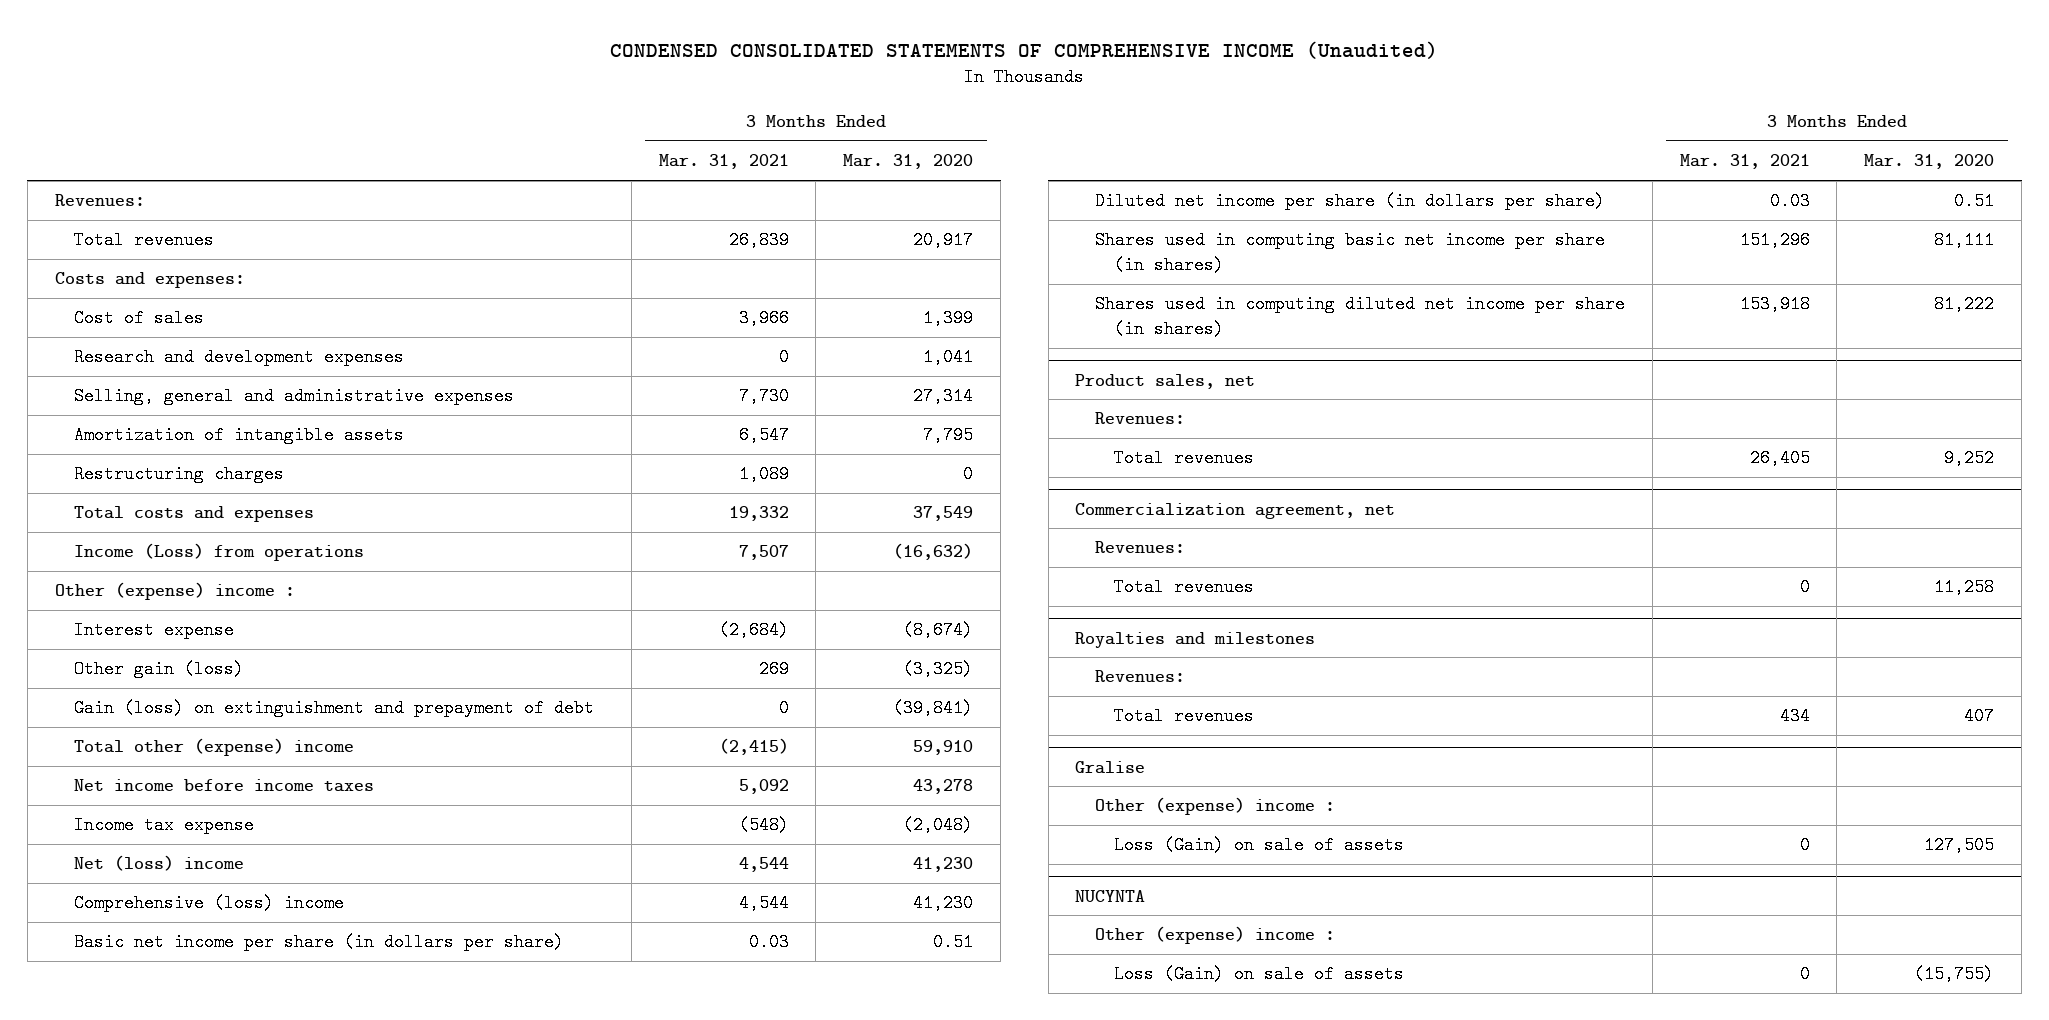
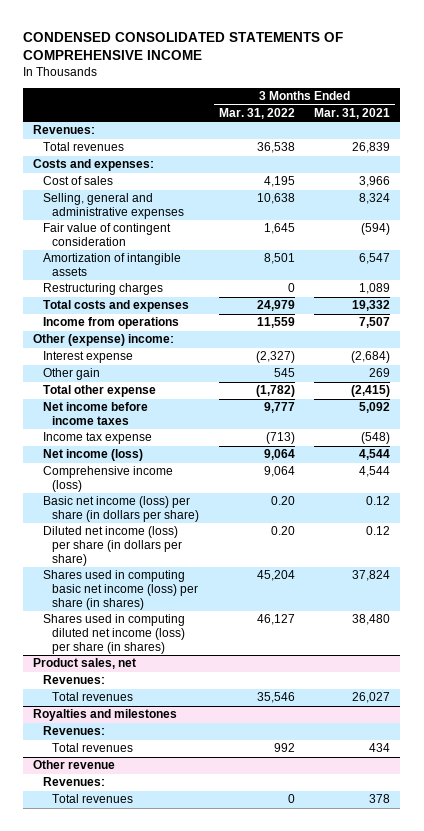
[610,40,1439,59] CONDENSED CONSOLIDATED STATEMENTS OF COMPREHENSIVE INCOME (Unaudited) -> [23,31,344,61] CONDENSED CONSOLIDATED STATEMENTS OF COMPREHENSIVE INCOME
[843,154,974,170] Mar. 31, 2020 -> none
none -> [218,107,295,119] Mar. 31, 2022
[73,348,404,367] Research and development expenses -> none
[738,387,789,406] 7,730 -> [359,193,391,205] 8,324
none -> [42,223,171,247] Fair value of contingent consideration
[73,543,364,562] Income (Loss) from operations -> [42,317,179,330] Income from operations
[54,582,295,601] Other (expense) income : -> [33,334,175,347] Other (expense) income:
[73,699,594,718] Gain (loss) on extinguishment and prepayment of debt -> none
[73,660,244,679] Other gain (loss) -> [42,368,100,381] Other gain
[73,738,354,757] Total other (expense) income -> [42,385,156,398] Total other expense
[73,855,244,872] Net (loss) income -> [42,449,143,462] Net income (loss)
[73,894,344,913] Comprehensive (loss) income -> [42,466,173,493] Comprehensive income (loss)
[73,933,564,952] Basic net income per share (in dollars per share) -> [42,496,199,523] Basic net income (loss) per share (in dollars per share)
[748,933,789,952] 0.03 -> [366,496,391,506] 0.12
[1094,192,1605,211] Diluted net income per share (in dollars per share) -> [42,526,182,566] Diluted net income (loss) per share (in dollars per share)
[1769,192,1810,211] 0.03 -> [366,526,391,536] 0.12
[1094,231,1605,274] Shares used in computing basic net income per share (in shares) -> [42,570,198,610] Shares used in computing basic net income (loss) per share (in shares)
[1739,231,1810,250] 151,296 -> [352,570,391,582] 37,824
[1094,295,1625,338] Shares used in computing diluted net income per share (in shares) -> [42,614,185,654] Shares used in computing diluted net income (loss) per share (in shares)
[1739,295,1810,314] 153,918 -> [352,614,391,626] 38,480
[1075,502,1396,519] Commercialization agreement, net -> none
[1094,541,1185,554] Revenues: -> none
[1114,578,1255,597] Total revenues -> none
[1749,449,1810,468] 26,405 -> [352,692,391,704] 26,027
[1075,760,1146,774] Gralise -> none
[1094,797,1335,816] Other (expense) income : -> none
[1114,836,1405,855] Loss (Gain) on sale of assets -> none
[1075,889,1146,902] NUCYNTA -> none
[1094,926,1335,945] Other (expense) income : -> none
[1114,965,1405,984] Loss (Gain) on sale of assets -> none
none -> [33,760,116,770] Other revenue
none -> [42,777,105,787] Revenues:
none -> [51,794,133,804] Total revenues

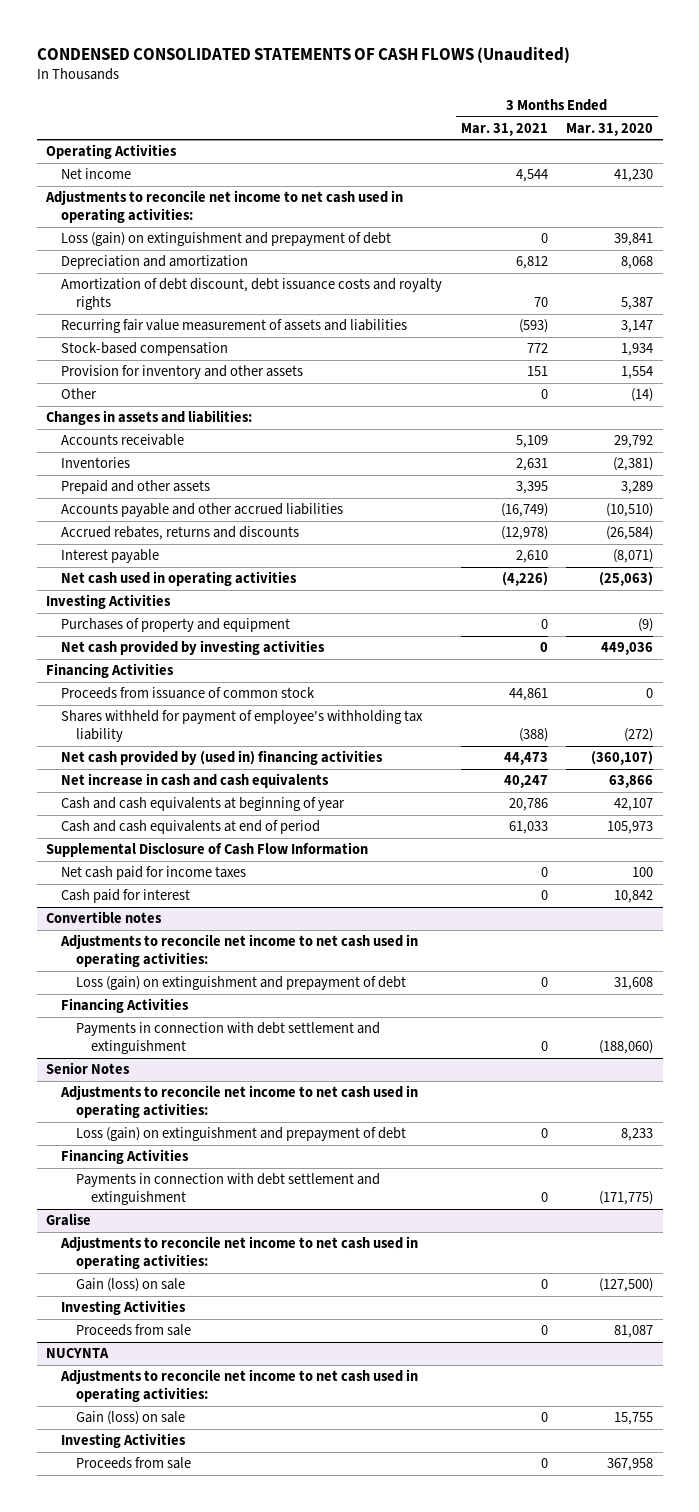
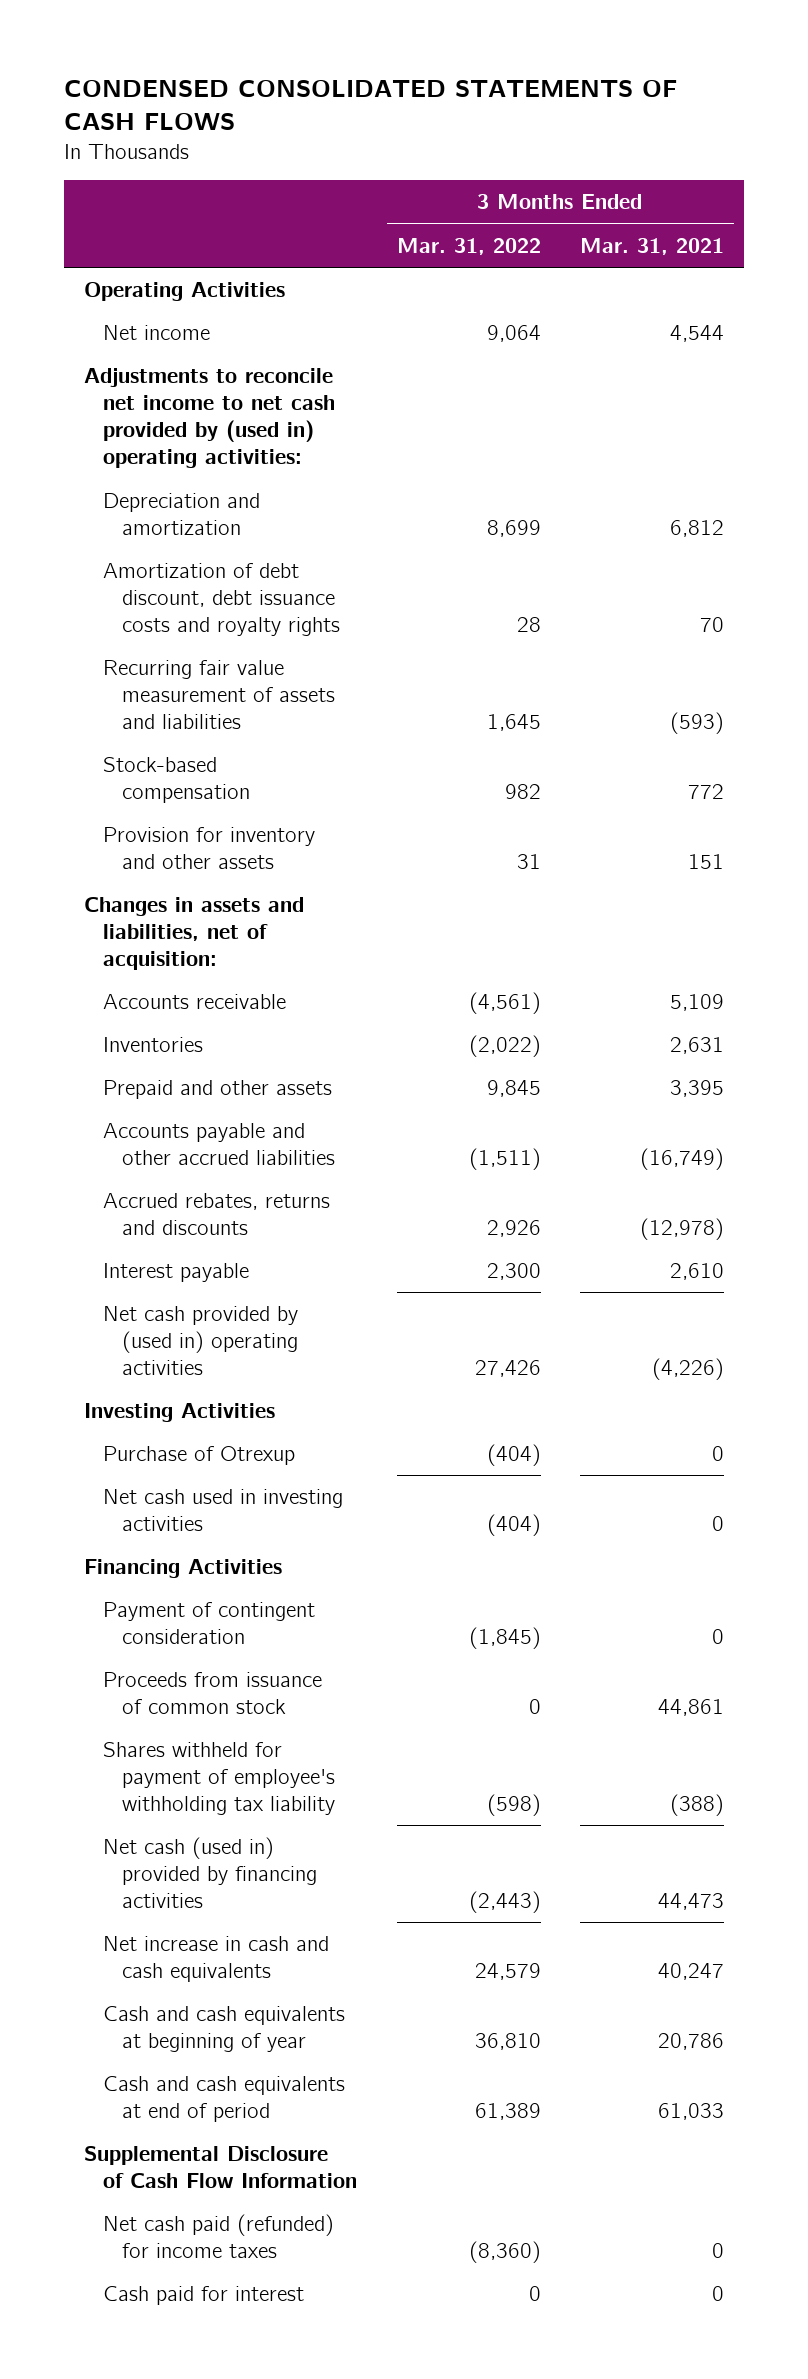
[36,46,570,63] CONDENSED CONSOLIDATED STATEMENTS OF CASH FLOWS (Unaudited) -> [63,80,677,131] CONDENSED CONSOLIDATED STATEMENTS OF CASH FLOWS
[566,122,654,136] Mar. 31, 2020 -> none
none -> [396,237,541,255] Mar. 31, 2022
[60,232,391,247] Loss (gain) on extinguishment and prepayment of debt -> none
[45,190,404,224] Adjustments to reconcile net income to net cash used in operating activities: -> [83,368,336,469] Adjustments to reconcile net income to net cash provided by (used in) operating activities:
[60,388,97,400] Other -> none
[46,410,253,426] Changes in assets and liabilities: -> [83,897,304,971] Changes in assets and liabilities, net of acquisition:
[60,571,297,587] Net cash used in operating activities -> [103,1306,299,1376] Net cash provided by (used in) operating activities
[60,618,290,633] Purchases of property and equipment -> none
none -> [103,1446,296,1466] Purchase of Otrexup
[60,640,325,656] Net cash provided by investing activities -> [103,1489,344,1532] Net cash used in investing activities
none -> [103,1602,316,1645] Payment of contingent consideration
[60,750,383,766] Net cash provided by (used in) financing activities -> [103,1837,318,1909] Net cash (used in) provided by financing activities
[60,866,246,881] Net cash paid for income taxes -> [103,2214,335,2259] Net cash paid (refunded) for income taxes
[46,911,163,925] Convertible notes -> none
[59,934,418,968] Adjustments to reconcile net income to net cash used in operating activities: -> none
[75,976,406,991] Loss (gain) on extinguishment and prepayment of debt -> none
[60,998,189,1014] Financing Activities -> none
[75,1022,380,1055] Payments in connection with debt settlement and extinguishment -> none
[46,1062,131,1075] Senior Notes -> none
[59,1085,418,1119] Adjustments to reconcile net income to net cash used in operating activities: -> none
[75,1127,406,1142] Loss (gain) on extinguishment and prepayment of debt -> none
[60,1149,189,1165] Financing Activities -> none
[75,1173,380,1206] Payments in connection with debt settlement and extinguishment -> none
[46,1213,92,1227] Gralise -> none
[59,1236,418,1270] Adjustments to reconcile net income to net cash used in operating activities: -> none
[75,1278,185,1293] Gain (loss) on sale -> none
[60,1300,186,1316] Investing Activities -> none
[75,1324,191,1337] Proceeds from sale -> none
[46,1348,110,1359] NUCYNTA -> none
[59,1369,418,1403] Adjustments to reconcile net income to net cash used in operating activities: -> none
[75,1411,185,1426] Gain (loss) on sale -> none
[60,1433,186,1449] Investing Activities -> none
[75,1457,191,1470] Proceeds from sale -> none

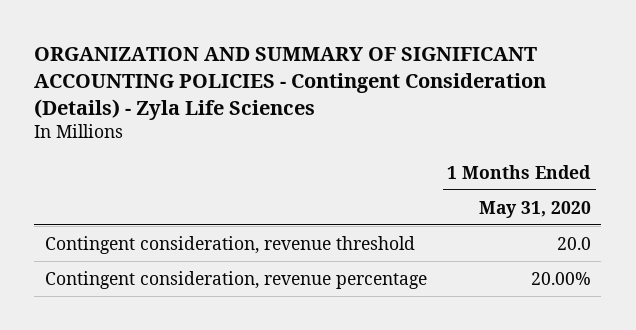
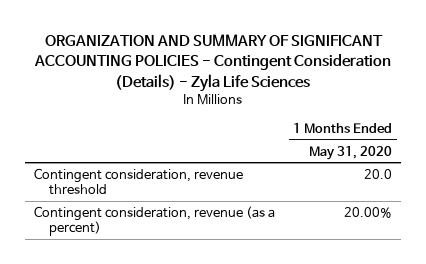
[44,270,427,289] Contingent consideration, revenue percentage -> [34,205,276,237] Contingent consideration, revenue (as a percent)

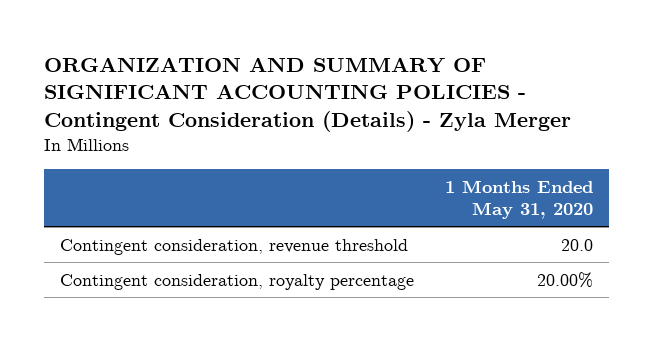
[34,33,392,92] ORGANIZATION AND SUMMARY OF SIGNIFICANT ACCOUNTING POLICIES - Contingent Consideration (Details) - Zyla Life Sciences -> [44,56,572,133] ORGANIZATION AND SUMMARY OF SIGNIFICANT ACCOUNTING POLICIES - Contingent Consideration (Details) - Zyla Merger
[34,205,276,237] Contingent consideration, revenue (as a percent) -> [59,273,414,290] Contingent consideration, royalty percentage

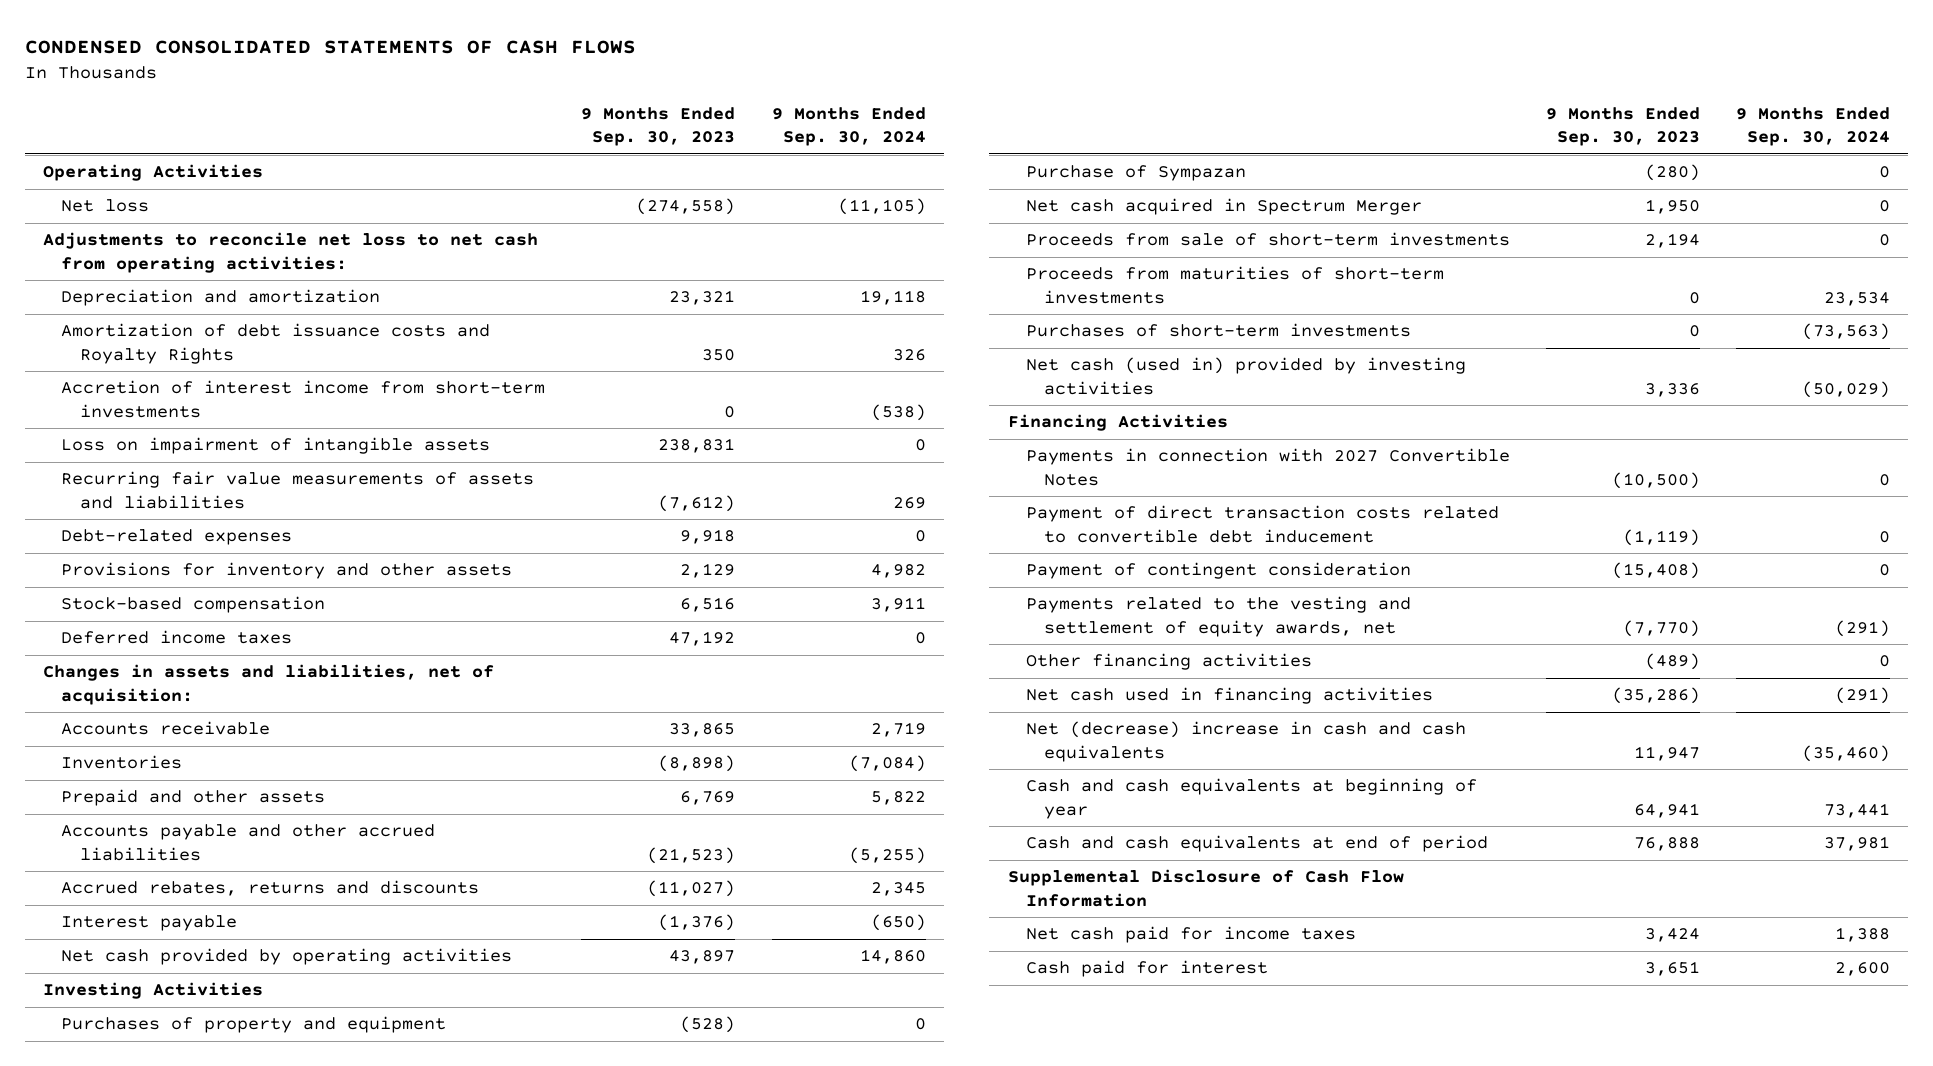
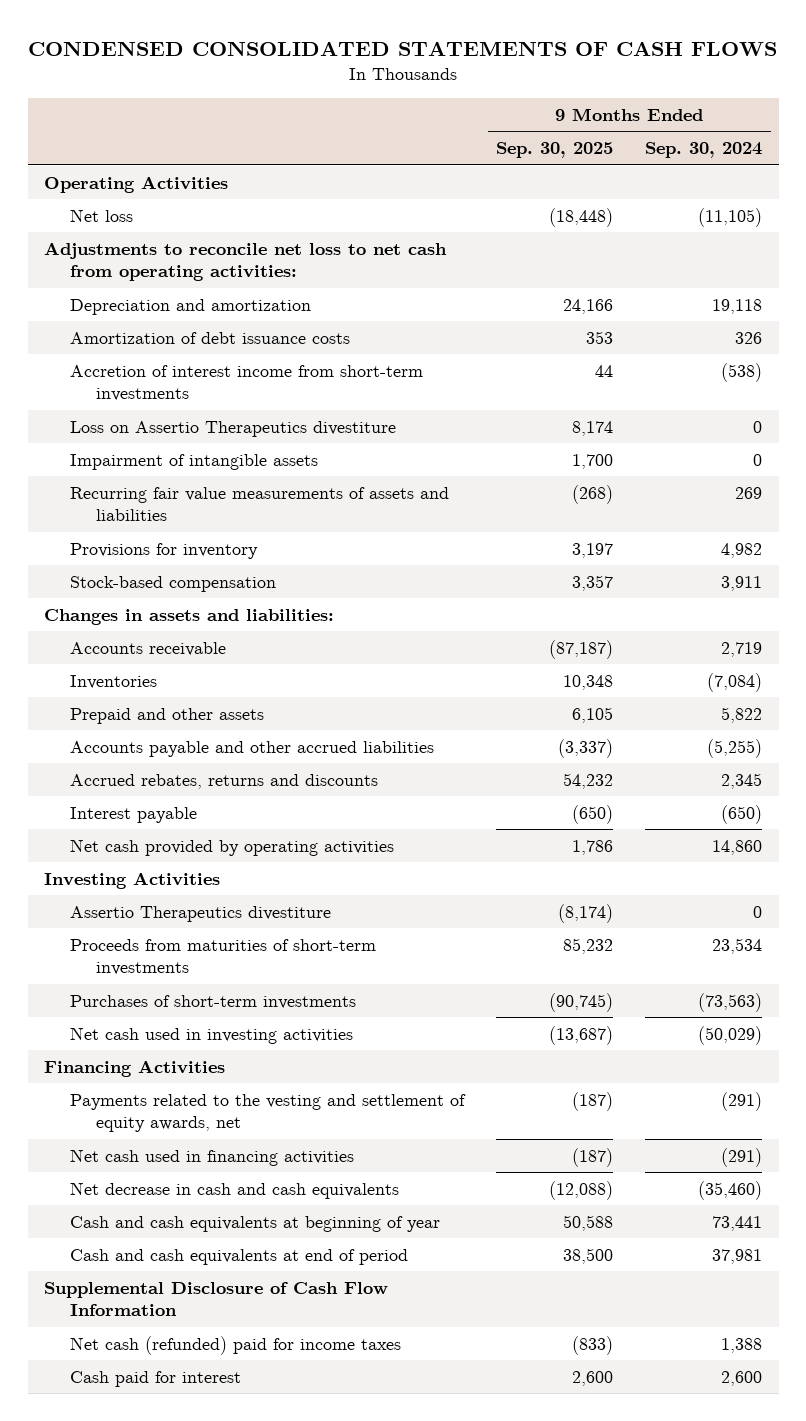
[581,106,736,147] 9 Months Ended Sep. 30, 2023 -> none
none -> [496,142,614,159] Sep. 30, 2025
[61,323,491,364] Amortization of debt issuance costs and Royalty Rights -> [70,331,351,344] Amortization of debt issuance costs
none -> [70,420,397,437] Loss on Assertio Therapeutics divestiture
[61,437,491,455] Loss on impairment of intangible assets -> [70,453,319,470] Impairment of intangible assets
[61,529,293,546] Debt-related expenses -> none
[61,562,513,580] Provisions for inventory and other assets -> [70,542,259,559] Provisions for inventory
[61,630,293,645] Deferred income taxes -> none
[43,664,495,705] Changes in assets and liabilities, net of acquisition: -> [43,608,334,625] Changes in assets and liabilities:
[61,1016,447,1034] Purchases of property and equipment -> none
[1025,165,1246,182] Purchase of Sympazan -> none
[1025,198,1422,216] Net cash acquired in Spectrum Merger -> none
[1025,232,1510,247] Proceeds from sale of short-term investments -> none
none -> [70,905,332,922] Assertio Therapeutics divestiture
[1025,357,1466,395] Net cash (used in) provided by investing activities -> [70,1026,354,1044] Net cash used in investing activities
[1025,448,1510,486] Payments in connection with 2027 Convertible Notes -> none
[1025,505,1499,543] Payment of direct transaction costs related to convertible debt inducement -> none
[1025,562,1411,580] Payment of contingent consideration -> none
[1025,653,1312,671] Other financing activities -> none
[1025,721,1466,762] Net (decrease) increase in cash and cash equivalents -> [70,1181,400,1199] Net decrease in cash and cash equivalents
[1025,926,1356,944] Net cash paid for income taxes -> [70,1335,402,1355] Net cash (refunded) paid for income taxes

